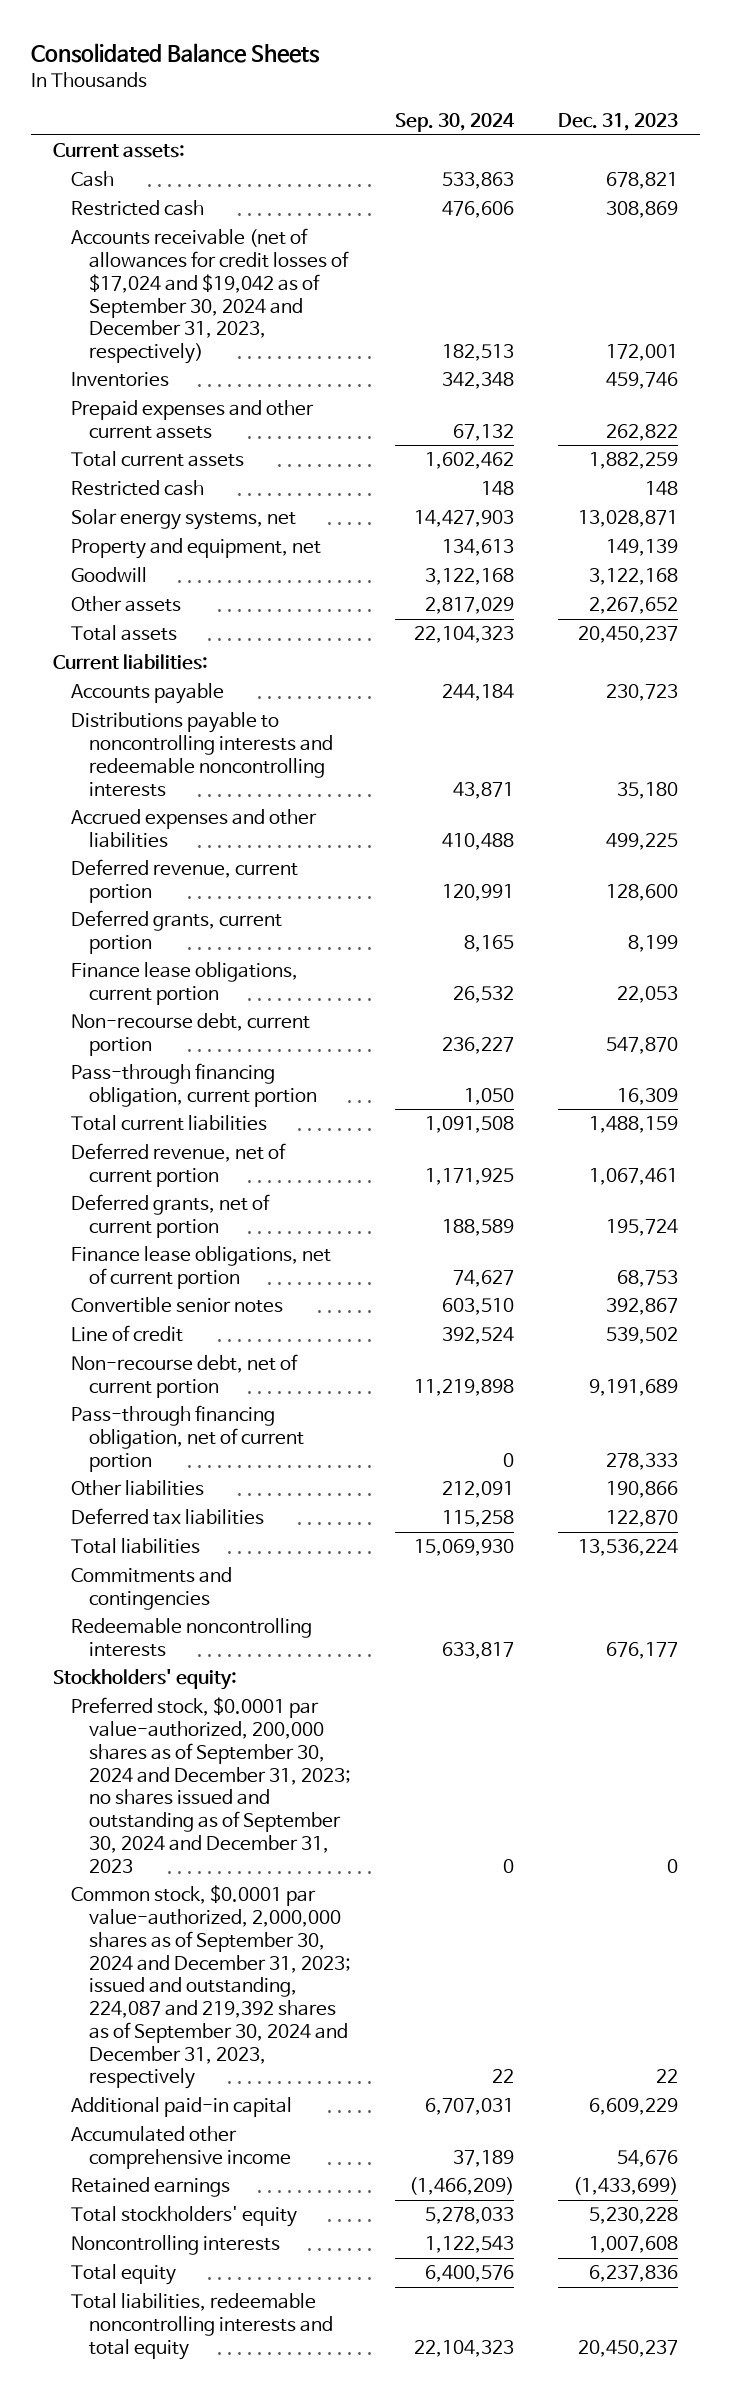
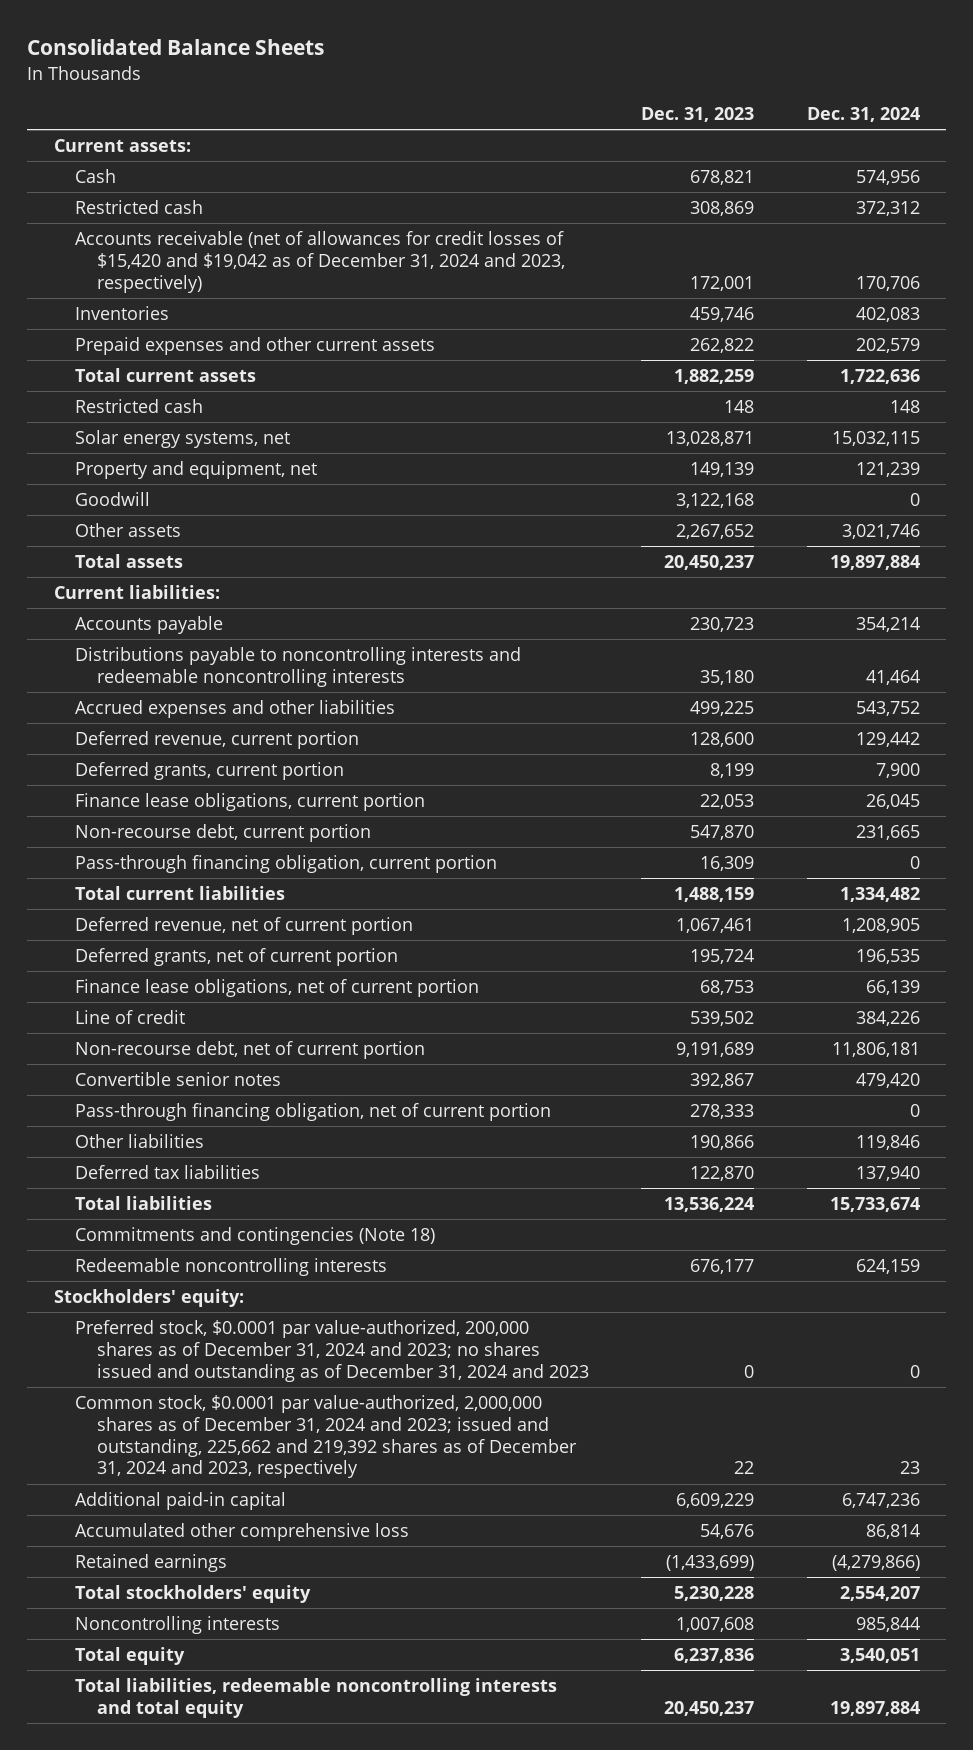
[395,113,516,133] Sep. 30, 2024 -> none
none -> [806,106,920,122] Dec. 31, 2024
[71,228,350,365] Accounts receivable (net of allowances for credit losses of $17,024 and $19,042 as of September 30, 2024 and December 31, 2023, respectively) -> [75,231,565,293] Accounts receivable (net of allowances for credit losses of $15,420 and $19,042 as of December 31, 2024 and 2023, respectively)
[71,1297,284,1314] Convertible senior notes -> [75,1072,282,1087] Convertible senior notes
[71,1567,233,1611] Commitments and contingencies -> [75,1227,436,1246] Commitments and contingencies (Note 18)
[71,1697,352,1873] Preferred stock, $0.0001 par value-authorized, 200,000 shares as of September 30, 2024 and December 31, 2023; no shares issued and outstanding as of September 30, 2024 and December 31, 2023 -> [75,1320,589,1382] Preferred stock, $0.0001 par value-authorized, 200,000 shares as of December 31, 2024 and 2023; no shares issued and outstanding as of December 31, 2024 and 2023
[71,1885,352,2090] Common stock, $0.0001 par value-authorized, 2,000,000 shares as of September 30, 2024 and December 31, 2023; issued and outstanding, 224,087 and 219,392 shares as of September 30, 2024 and December 31, 2023, respectively -> [75,1395,577,1479] Common stock, $0.0001 par value-authorized, 2,000,000 shares as of December 31, 2024 and 2023; issued and outstanding, 225,662 and 219,392 shares as of December 31, 2024 and 2023, respectively
[71,2126,292,2170] Accumulated other comprehensive income -> [75,1523,410,1542] Accumulated other comprehensive loss

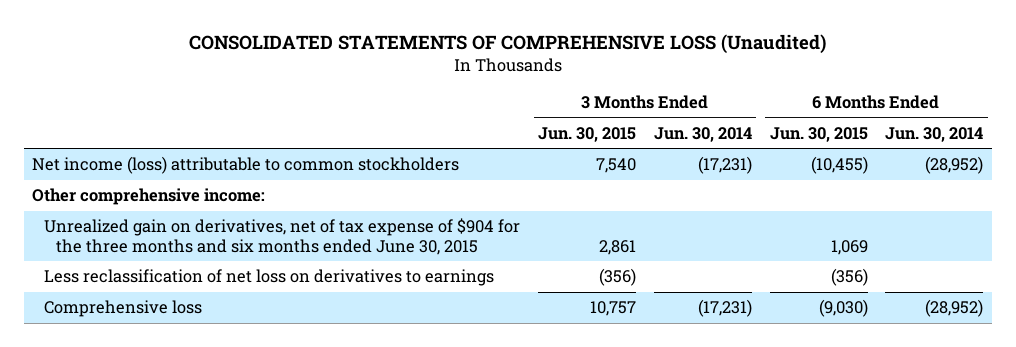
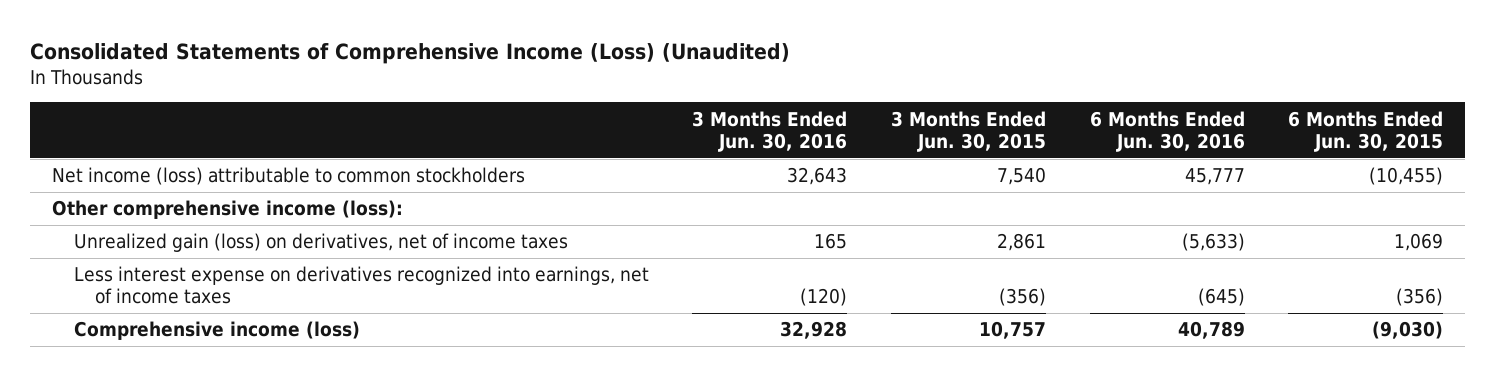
[188,33,826,54] CONSOLIDATED STATEMENTS OF COMPREHENSIVE LOSS (Unaudited) -> [30,43,791,65] Consolidated Statements of Comprehensive Income (Loss) (Unaudited)
[653,126,752,142] Jun. 30, 2014 -> none
[885,126,984,142] Jun. 30, 2014 -> none
none -> [692,110,848,152] 3 Months Ended Jun. 30, 2016
none -> [1089,110,1245,152] 6 Months Ended Jun. 30, 2016
[32,188,266,206] Other comprehensive income: -> [52,200,404,220] Other comprehensive income (loss):
[44,218,521,255] Unrealized gain on derivatives, net of tax expense of $904 for the three months and six months ended June 30, 2015 -> [73,233,568,253] Unrealized gain (loss) on derivatives, net of income taxes
[44,269,495,287] Less reclassification of net loss on derivatives to earnings -> [73,266,649,305] Less interest expense on derivatives recognized into earnings, net of income taxes
[44,300,203,318] Comprehensive loss -> [73,321,360,341] Comprehensive income (loss)

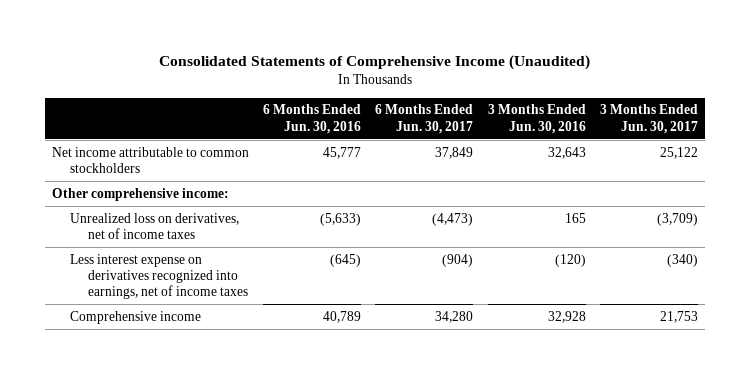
[30,43,791,65] Consolidated Statements of Comprehensive Income (Loss) (Unaudited) -> [158,54,590,70] Consolidated Statements of Comprehensive Income (Unaudited)
[890,110,1046,152] 3 Months Ended Jun. 30, 2015 -> none
[1288,110,1444,152] 6 Months Ended Jun. 30, 2015 -> none
none -> [375,104,474,134] 6 Months Ended Jun. 30, 2017
none -> [599,104,698,134] 3 Months Ended Jun. 30, 2017
[52,167,526,186] Net income (loss) attributable to common stockholders -> [52,146,250,174] Net income attributable to common stockholders
[52,200,404,220] Other comprehensive income (loss): -> [52,187,230,201] Other comprehensive income:
[73,233,568,253] Unrealized gain (loss) on derivatives, net of income taxes -> [69,212,239,240] Unrealized loss on derivatives, net of income taxes
[73,321,360,341] Comprehensive income (loss) -> [69,310,201,324] Comprehensive income

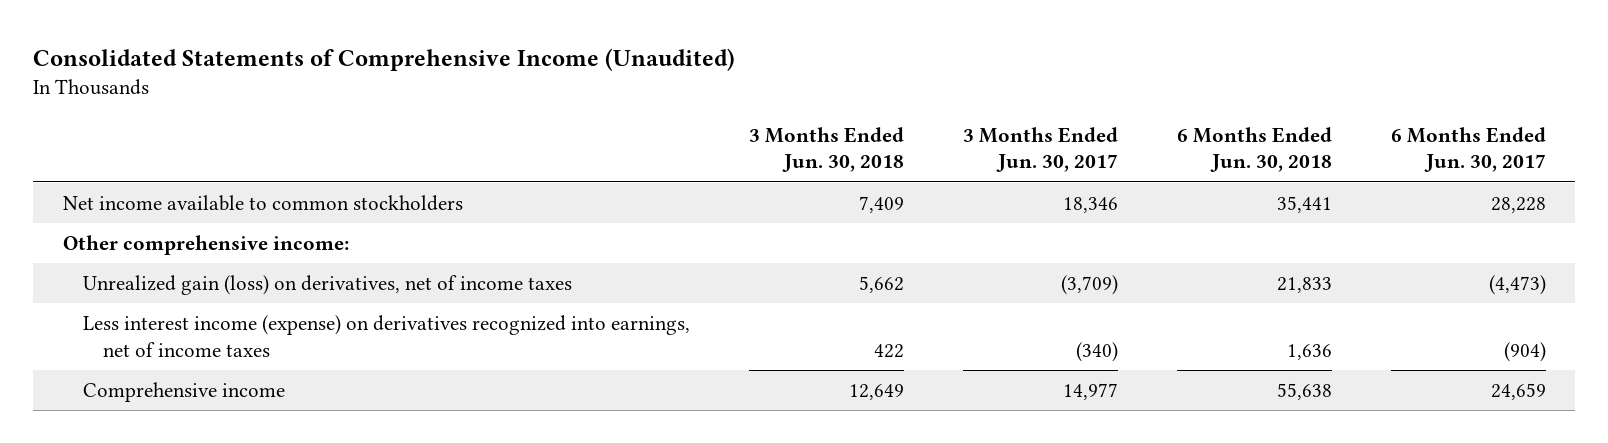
[263,104,362,134] 6 Months Ended Jun. 30, 2016 -> none
[487,104,586,134] 3 Months Ended Jun. 30, 2016 -> none
none -> [748,126,904,173] 3 Months Ended Jun. 30, 2018
none -> [1176,126,1332,173] 6 Months Ended Jun. 30, 2018
[52,146,250,174] Net income attributable to common stockholders -> [62,194,463,211] Net income available to common stockholders
[435,146,474,159] 37,849 -> [1490,196,1546,213] 28,228
[659,146,698,159] 25,122 -> [1062,196,1118,213] 18,346
[69,212,239,240] Unrealized loss on derivatives, net of income taxes -> [82,274,572,295] Unrealized gain (loss) on derivatives, net of income taxes
[69,253,248,300] Less interest expense on derivatives recognized into earnings, net of income taxes -> [82,314,690,357] Less interest income (expense) on derivatives recognized into earnings, net of income taxes
[435,310,474,323] 34,280 -> [1490,382,1546,400] 24,659
[659,310,698,323] 21,753 -> [1062,382,1118,400] 14,977

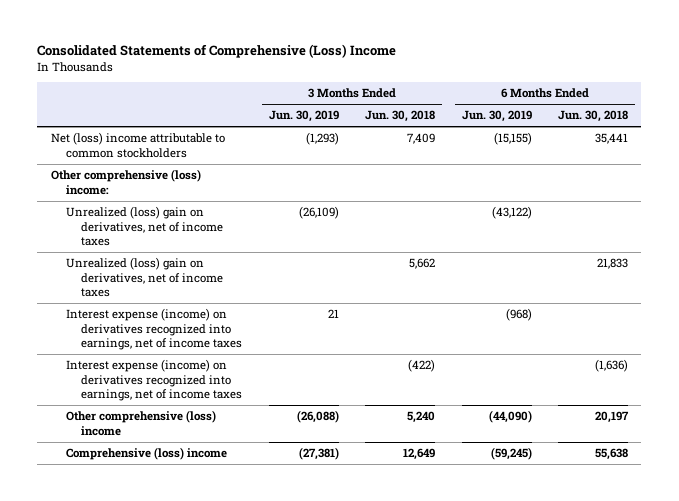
[33,47,736,71] Consolidated Statements of Comprehensive Income (Unaudited) -> [37,44,397,59] Consolidated Statements of Comprehensive (Loss) Income
[962,126,1118,173] 3 Months Ended Jun. 30, 2017 -> none
[1390,126,1546,173] 6 Months Ended Jun. 30, 2017 -> none
none -> [268,110,339,123] Jun. 30, 2019
none -> [461,110,532,123] Jun. 30, 2019
[62,194,463,211] Net income available to common stockholders -> [50,132,225,158] Net (loss) income attributable to common stockholders
[62,234,349,255] Other comprehensive income: -> [50,169,201,195] Other comprehensive (loss) income:
none -> [66,206,224,247] Unrealized (loss) gain on derivatives, net of income taxes
[82,274,572,295] Unrealized gain (loss) on derivatives, net of income taxes -> [66,257,224,298] Unrealized (loss) gain on derivatives, net of income taxes
none -> [66,308,243,351] Interest expense (income) on derivatives recognized into earnings, net of income taxes
[82,314,690,357] Less interest income (expense) on derivatives recognized into earnings, net of income taxes -> [66,359,243,402] Interest expense (income) on derivatives recognized into earnings, net of income taxes
[873,343,904,358] 422 -> [408,359,436,373] (422)
[1286,343,1332,360] 1,636 -> [595,359,629,373] (1,636)
none -> [66,410,217,436] Other comprehensive (loss) income
[82,381,285,402] Comprehensive income -> [66,447,228,461] Comprehensive (loss) income

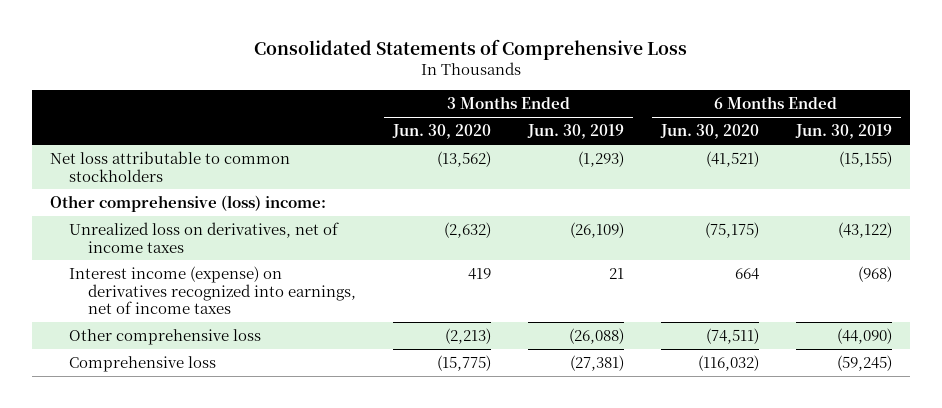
[37,44,397,59] Consolidated Statements of Comprehensive (Loss) Income -> [253,39,687,61] Consolidated Statements of Comprehensive Loss
[365,110,436,123] Jun. 30, 2018 -> none
[558,110,629,123] Jun. 30, 2018 -> none
none -> [392,124,492,140] Jun. 30, 2020
none -> [659,124,759,140] Jun. 30, 2020
[50,132,225,158] Net (loss) income attributable to common stockholders -> [50,150,291,182] Net loss attributable to common stockholders
[66,257,224,298] Unrealized (loss) gain on derivatives, net of income taxes -> none
[66,359,243,402] Interest expense (income) on derivatives recognized into earnings, net of income taxes -> none
[66,206,224,247] Unrealized (loss) gain on derivatives, net of income taxes -> [69,221,340,253] Unrealized loss on derivatives, net of income taxes
[66,308,243,351] Interest expense (income) on derivatives recognized into earnings, net of income taxes -> [69,265,357,315] Interest income (expense) on derivatives recognized into earnings, net of income taxes
[66,410,217,436] Other comprehensive (loss) income -> [69,328,262,345] Other comprehensive loss
[66,447,228,461] Comprehensive (loss) income -> [69,355,217,372] Comprehensive loss

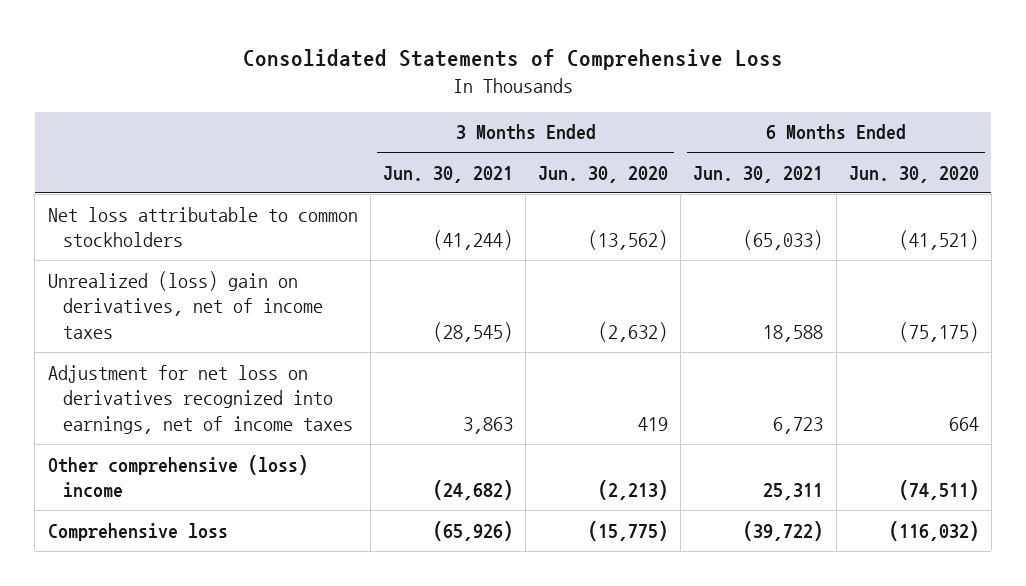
[527,124,625,140] Jun. 30, 2019 -> none
[794,124,892,140] Jun. 30, 2019 -> none
none -> [382,165,513,183] Jun. 30, 2021
none -> [693,165,824,183] Jun. 30, 2021
[50,194,327,212] Other comprehensive (loss) income: -> none
[69,221,340,253] Unrealized loss on derivatives, net of income taxes -> [47,270,323,339] Unrealized (loss) gain on derivatives, net of income taxes
[69,265,357,315] Interest income (expense) on derivatives recognized into earnings, net of income taxes -> [47,364,353,434] Adjustment for net loss on derivatives recognized into earnings, net of income taxes
[69,328,262,345] Other comprehensive loss -> [47,454,308,499] Other comprehensive (loss) income

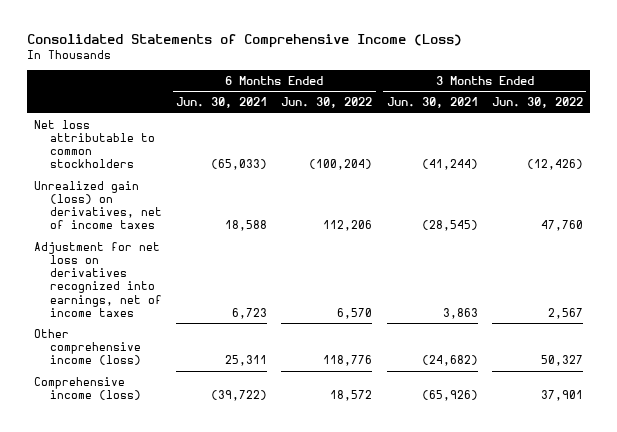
[243,49,784,71] Consolidated Statements of Comprehensive Loss -> [27,34,463,49] Consolidated Statements of Comprehensive Income (Loss)
[538,165,669,183] Jun. 30, 2020 -> none
[848,165,979,183] Jun. 30, 2020 -> none
none -> [281,97,373,109] Jun. 30, 2022
none -> [491,97,583,109] Jun. 30, 2022
[47,270,323,339] Unrealized (loss) gain on derivatives, net of income taxes -> [34,180,162,230] Unrealized gain (loss) on derivatives, net of income taxes
[47,454,308,499] Other comprehensive (loss) income -> [34,328,141,366] Other comprehensive income (loss)
[47,522,228,541] Comprehensive loss -> [34,376,141,401] Comprehensive income (loss)

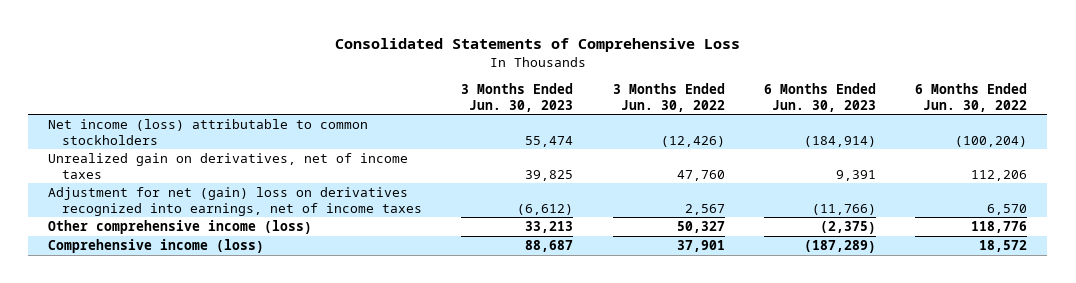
[27,34,463,49] Consolidated Statements of Comprehensive Income (Loss) -> [334,37,740,52] Consolidated Statements of Comprehensive Loss
[176,97,268,109] Jun. 30, 2021 -> none
[386,97,478,109] Jun. 30, 2021 -> none
none -> [461,83,574,112] 3 Months Ended Jun. 30, 2023
none -> [764,83,877,112] 6 Months Ended Jun. 30, 2023
[34,119,155,169] Net loss attributable to common stockholders -> [48,119,369,145] Net income (loss) attributable to common stockholders
[34,180,162,230] Unrealized gain (loss) on derivatives, net of income taxes -> [48,153,409,179] Unrealized gain on derivatives, net of income taxes
[34,241,162,317] Adjustment for net loss on derivatives recognized into earnings, net of income taxes -> [48,187,423,216] Adjustment for net (gain) loss on derivatives recognized into earnings, net of income taxes

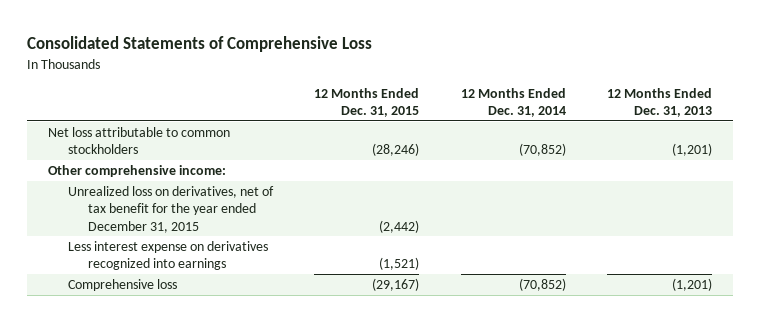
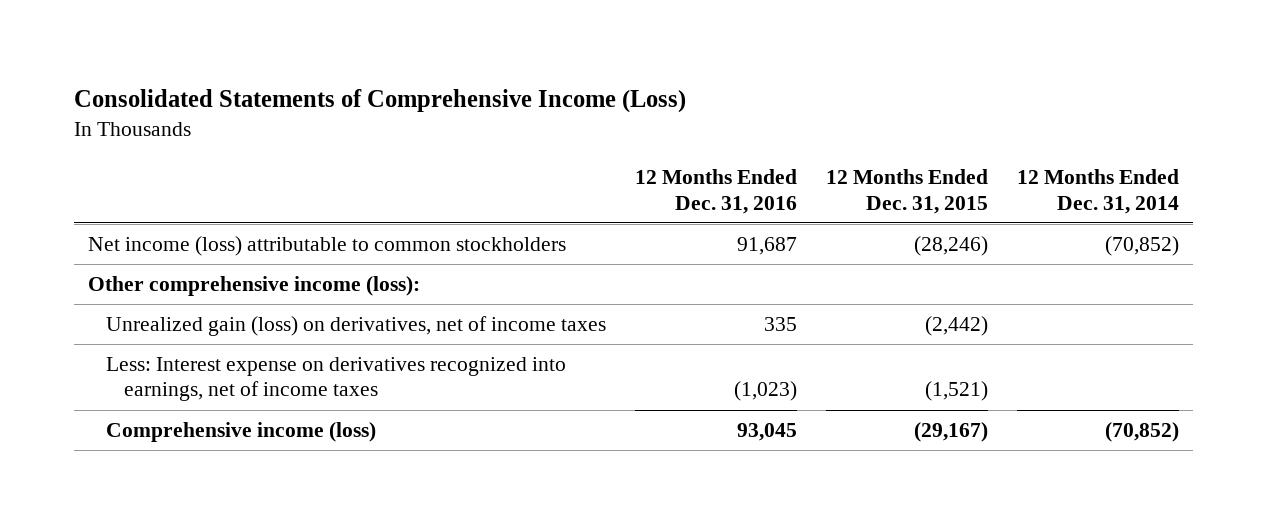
[27,36,373,53] Consolidated Statements of Comprehensive Loss -> [73,88,686,113] Consolidated Statements of Comprehensive Income (Loss)
[606,87,712,118] 12 Months Ended Dec. 31, 2013 -> none
none -> [635,169,798,214] 12 Months Ended Dec. 31, 2016
[48,126,231,155] Net loss attributable to common stockholders -> [88,236,567,257] Net income (loss) attributable to common stockholders
[48,164,227,177] Other comprehensive income: -> [88,276,421,297] Other comprehensive income (loss):
[68,185,275,233] Unrealized loss on derivatives, net of tax benefit for the year ended December 31, 2015 -> [106,316,607,337] Unrealized gain (loss) on derivatives, net of income taxes
[68,240,269,271] Less interest expense on derivatives recognized into earnings -> [106,357,567,402] Less: Interest expense on derivatives recognized into earnings, net of income taxes
[68,278,178,291] Comprehensive loss -> [106,422,377,443] Comprehensive income (loss)

